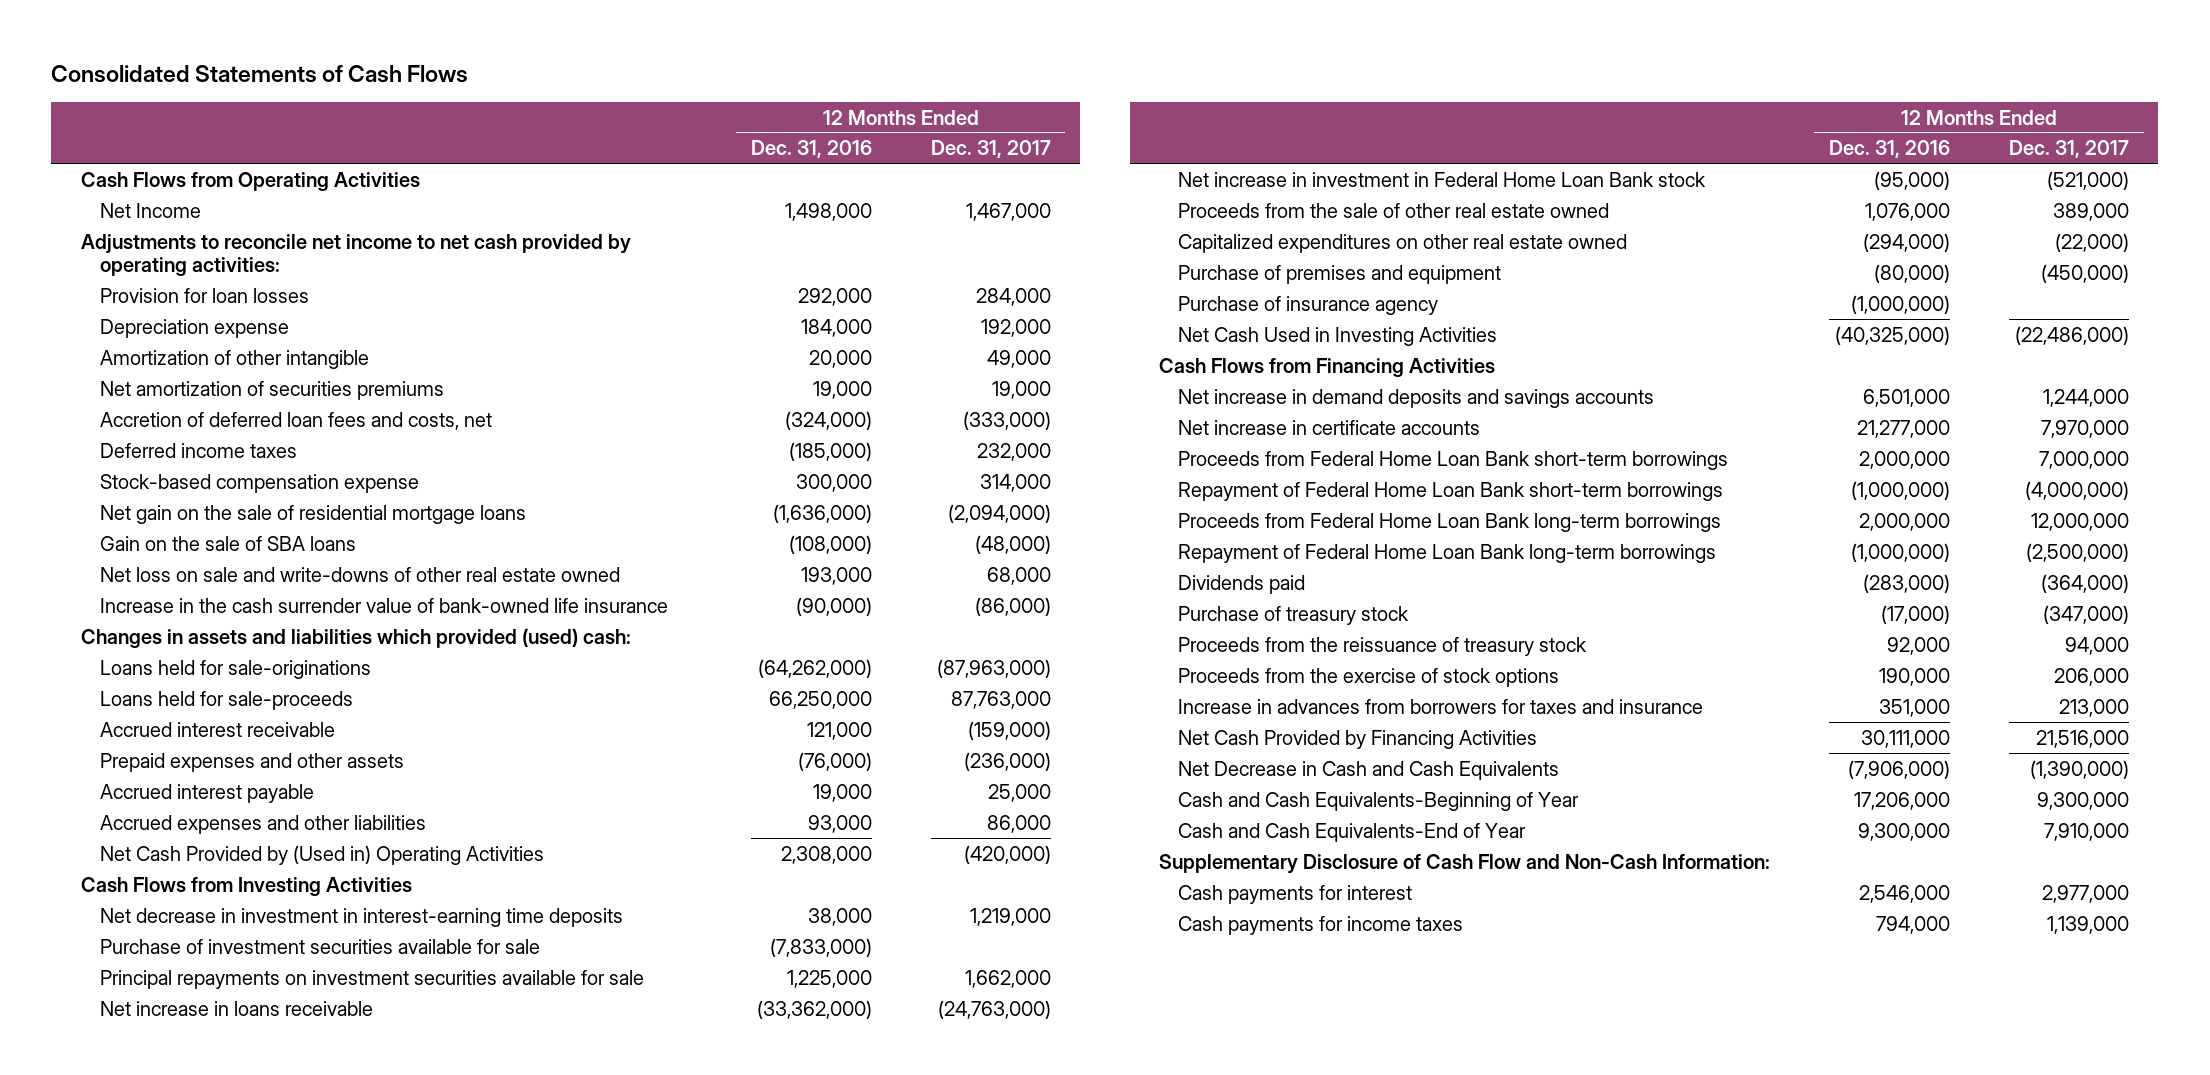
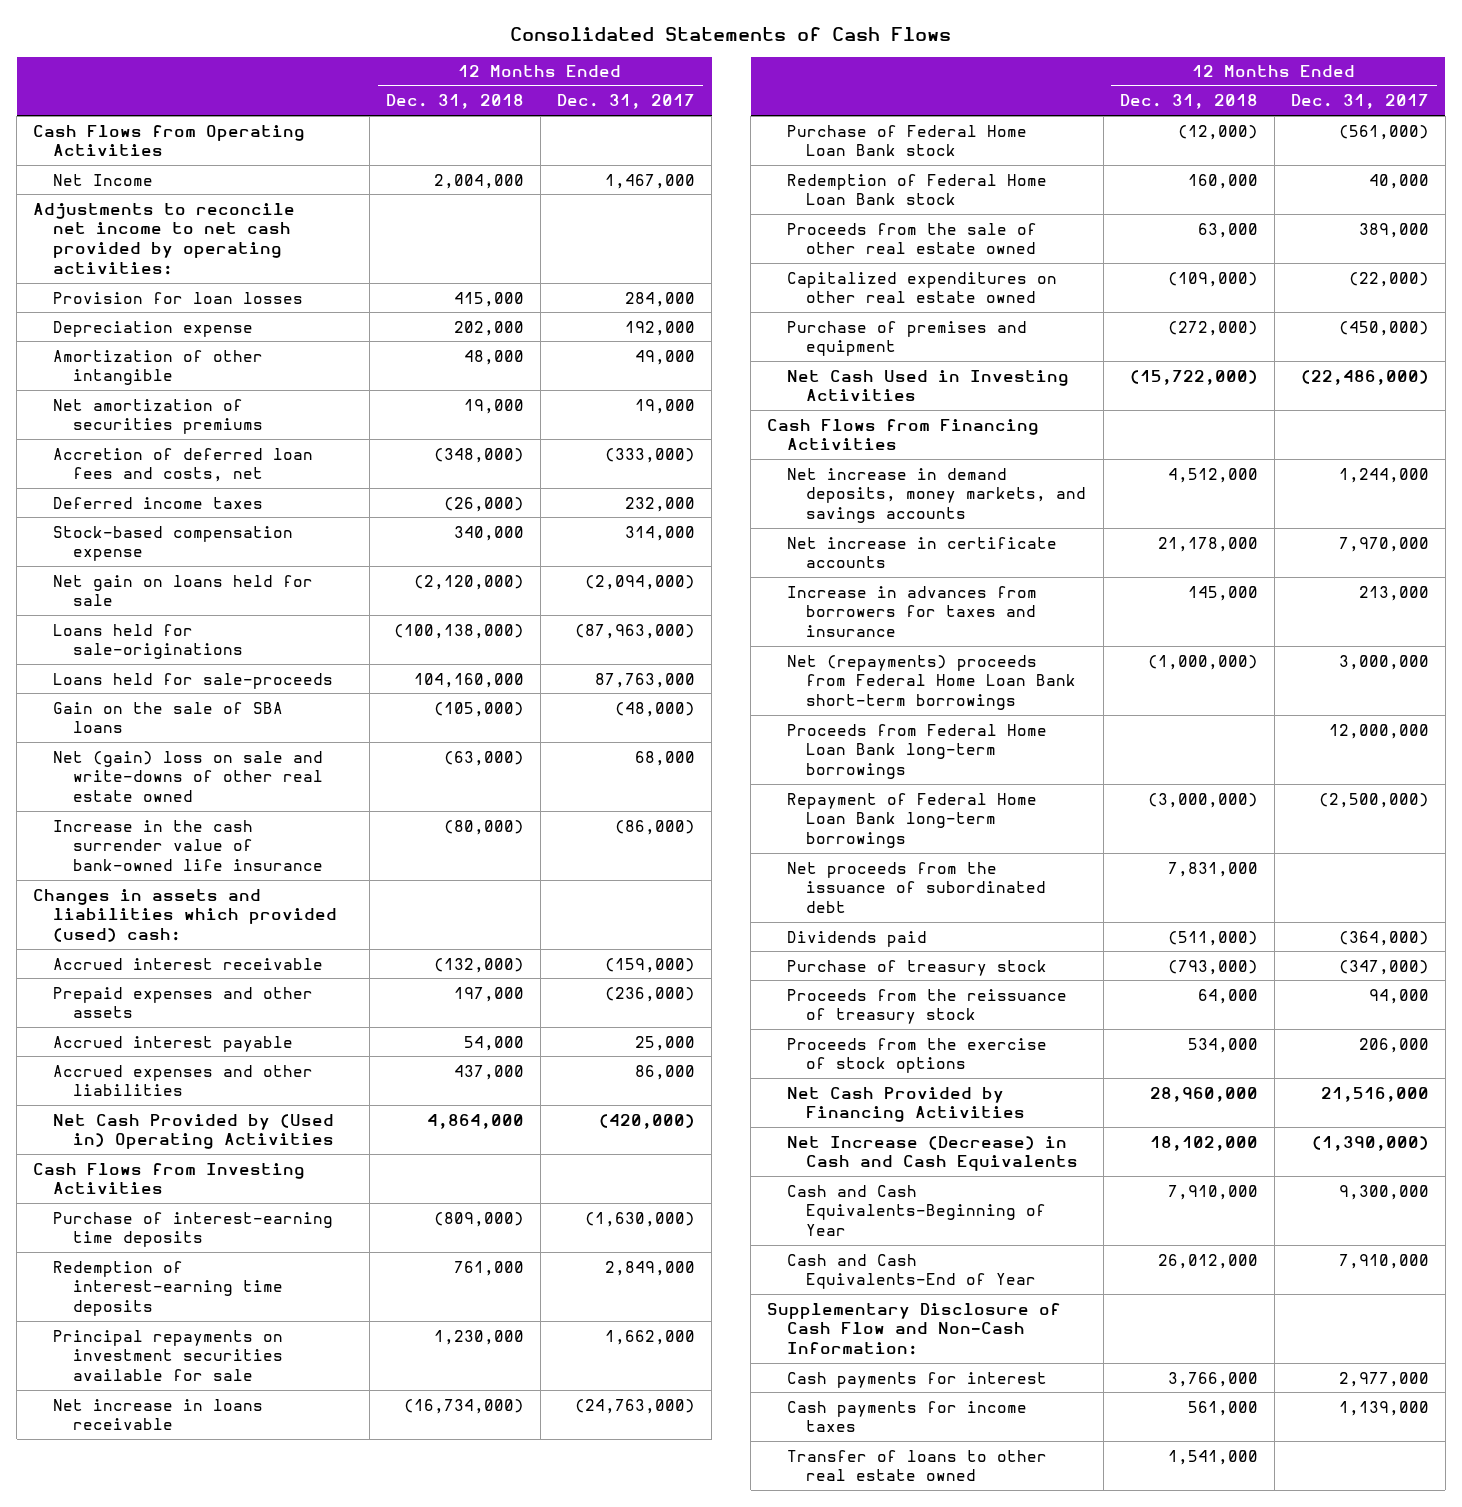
[750,140,872,159] Dec. 31, 2016 -> none
none -> [385,94,524,110] Dec. 31, 2018
[99,504,526,524] Net gain on the sale of residential mortgage loans -> [53,574,314,607] Net gain on loans held for sale
[99,659,371,679] Loans held for sale-originations -> [53,623,243,660] Loans held for sale-originations
[99,690,353,710] Loans held for sale-proceeds -> [53,672,334,689] Loans held for sale-proceeds
[99,566,620,582] Net loss on sale and write-downs of other real estate owned -> [53,750,324,803] Net (gain) loss on sale and write-downs of other real estate owned
[99,907,623,927] Net decrease in investment in interest-earning time deposits -> none
[99,938,540,954] Purchase of investment securities available for sale -> none
none -> [53,1211,334,1248] Purchase of interest-earning time deposits
none -> [53,1260,283,1317] Redemption of interest-earning time deposits
[1177,171,1706,187] Net increase in investment in Federal Home Loan Bank stock -> none
none -> [786,124,1027,157] Purchase of Federal Home Loan Bank stock
none -> [786,173,1047,206] Redemption of Federal Home Loan Bank stock
[1177,295,1438,315] Purchase of insurance agency -> none
[1177,388,1654,408] Net increase in demand deposits and savings accounts -> [786,467,1087,524] Net increase in demand deposits, money markets, and savings accounts
[1177,481,1723,501] Repayment of Federal Home Loan Bank short-term borrowings -> none
[1177,698,1703,714] Increase in advances from borrowers for taxes and insurance -> [786,585,1037,638] Increase in advances from borrowers for taxes and insurance
[1177,450,1728,470] Proceeds from Federal Home Loan Bank short-term borrowings -> [786,654,1077,711] Net (repayments) proceeds from Federal Home Loan Bank short-term borrowings
[2038,450,2129,469] 7,000,000 -> [1338,654,1429,670] 3,000,000
none -> [786,861,1047,914] Net proceeds from the issuance of subordinated debt
[1177,760,1559,780] Net Decrease in Cash and Cash Equivalents -> [786,1135,1079,1172] Net Increase (Decrease) in Cash and Cash Equivalents
none -> [786,1449,1047,1482] Transfer of loans to other real estate owned

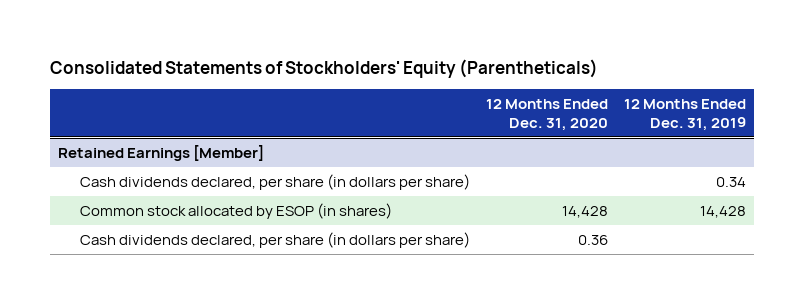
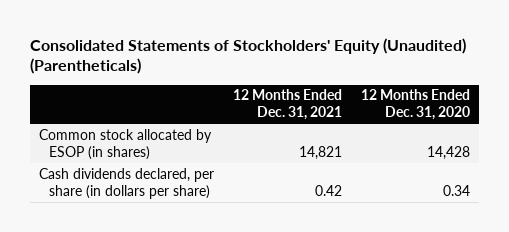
[50,58,599,78] Consolidated Statements of Stockholders' Equity (Parentheticals) -> [29,37,466,75] Consolidated Statements of Stockholders' Equity (Unaudited) (Parentheticals)
[623,98,746,131] 12 Months Ended Dec. 31, 2019 -> none
none -> [233,89,343,121] 12 Months Ended Dec. 31, 2021
[58,144,265,161] Retained Earnings [Member] -> none
[79,173,470,190] Cash dividends declared, per share (in dollars per share) -> none
[577,234,608,245] 0.36 -> [442,184,470,196] 0.34

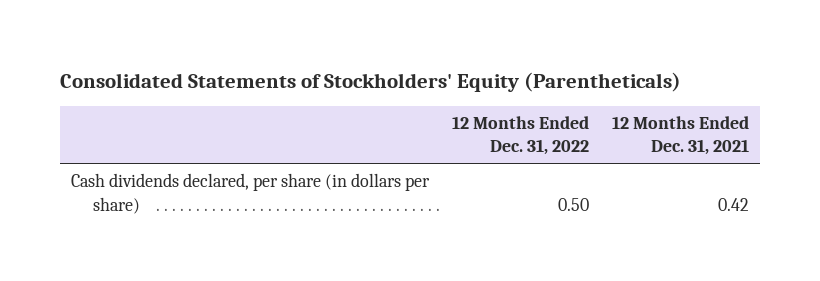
[29,37,466,75] Consolidated Statements of Stockholders' Equity (Unaudited) (Parentheticals) -> [59,71,681,92] Consolidated Statements of Stockholders' Equity (Parentheticals)
[360,89,470,121] 12 Months Ended Dec. 31, 2020 -> none
none -> [451,116,589,156] 12 Months Ended Dec. 31, 2022
[39,128,213,160] Common stock allocated by ESOP (in shares) -> none

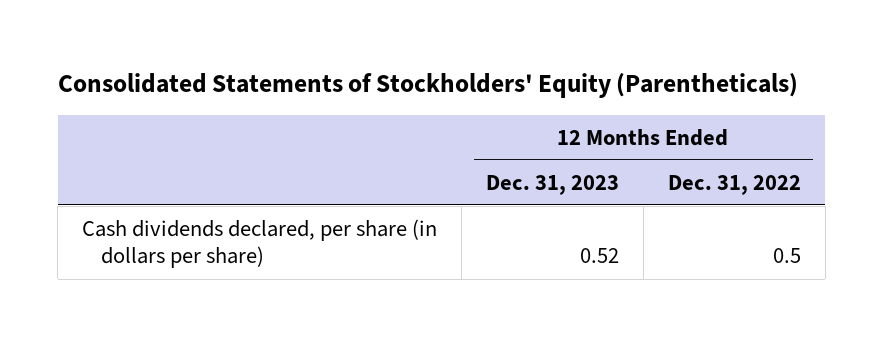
[611,116,749,156] 12 Months Ended Dec. 31, 2021 -> none
none -> [485,174,619,195] Dec. 31, 2023
[557,197,589,211] 0.50 -> [772,248,801,264] 0.5

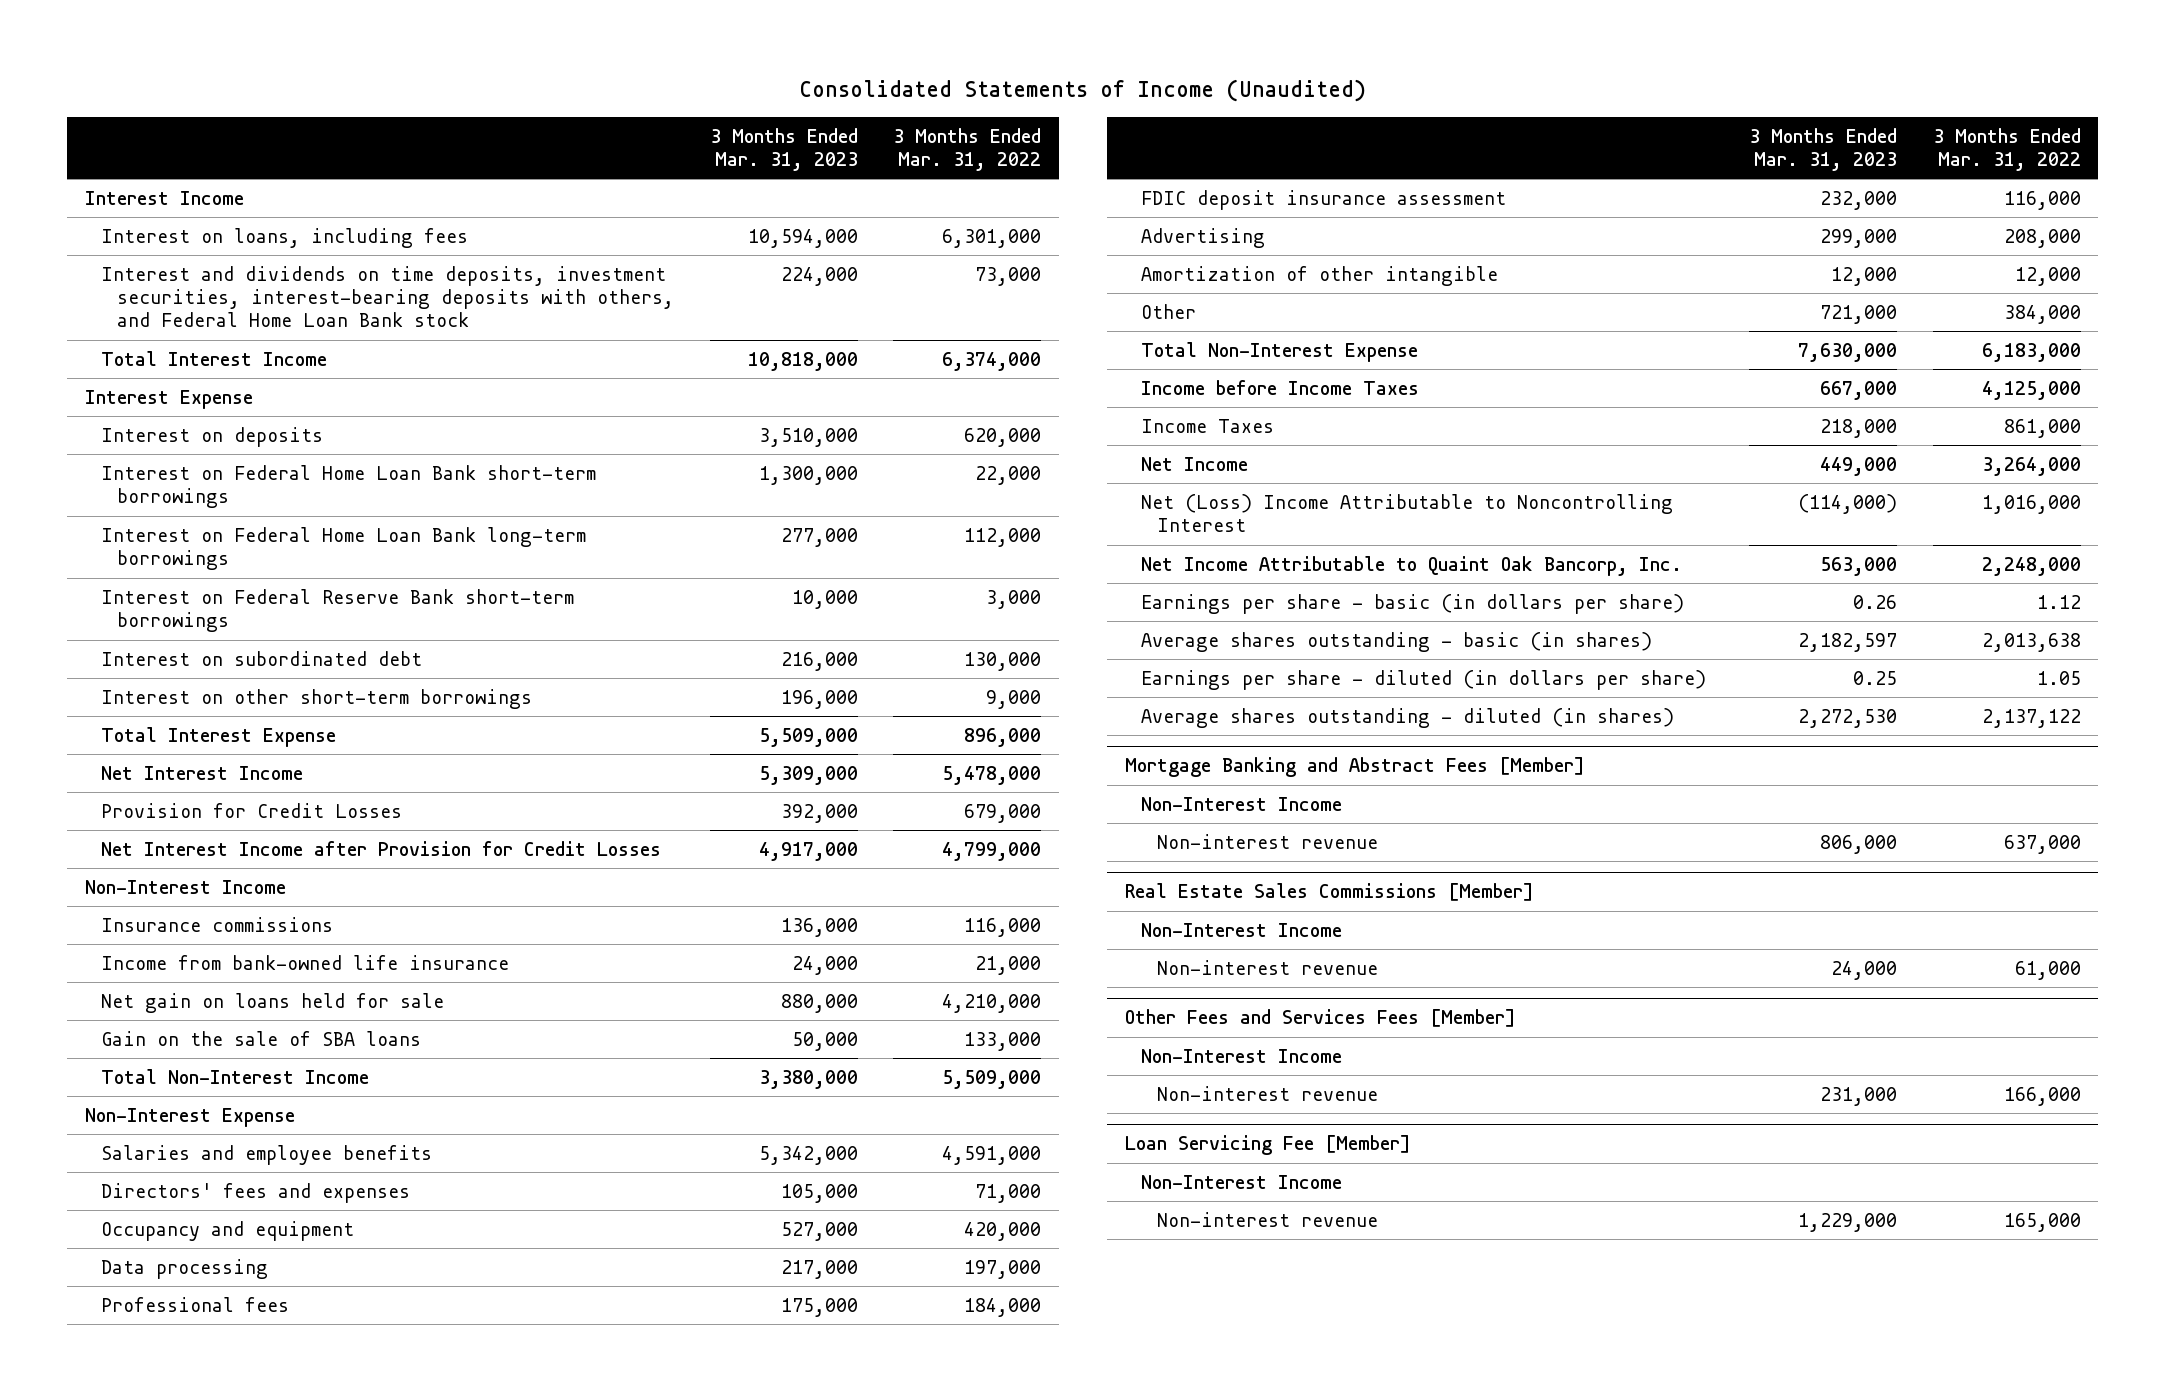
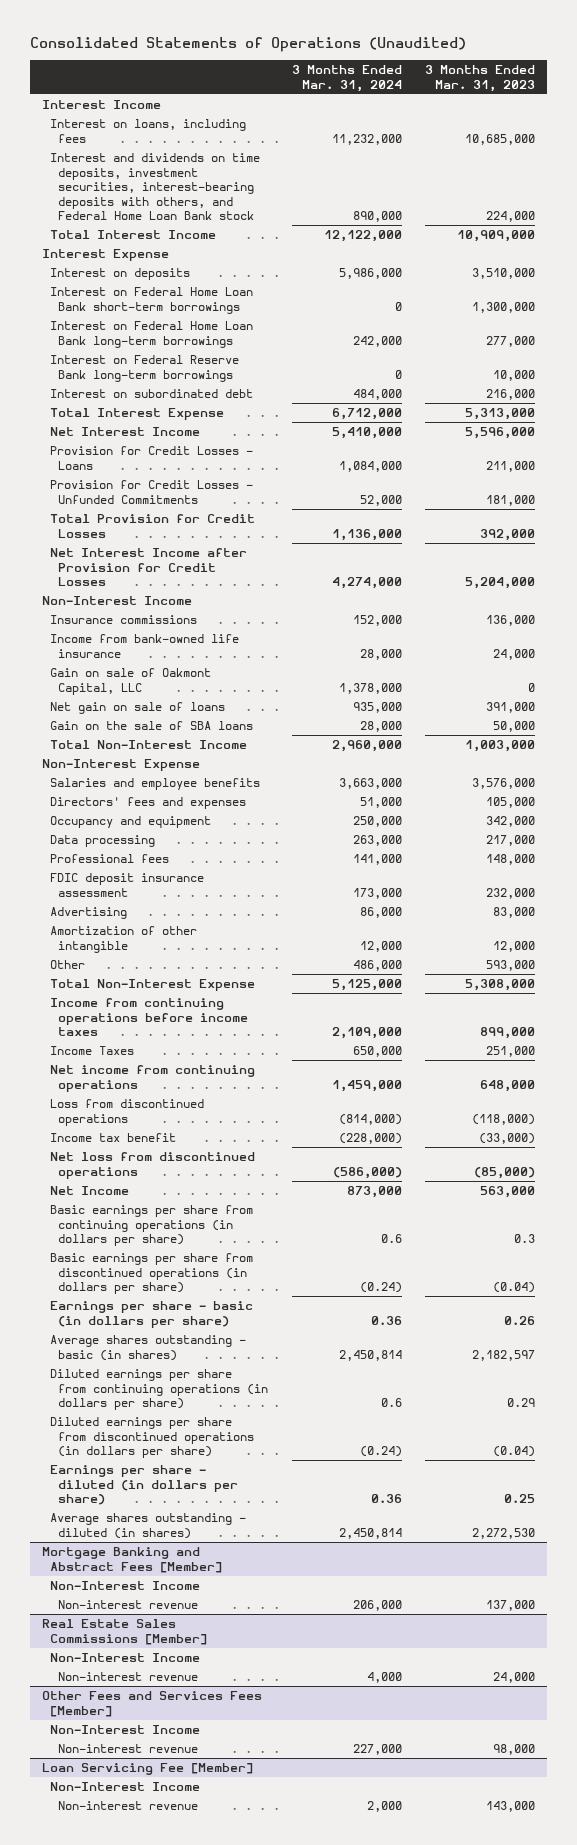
[798,79,1366,103] Consolidated Statements of Income (Unaudited) -> [30,37,467,53] Consolidated Statements of Operations (Unaudited)
[893,127,1042,171] 3 Months Ended Mar. 31, 2022 -> none
none -> [291,65,402,92] 3 Months Ended Mar. 31, 2024
[747,228,858,248] 10,594,000 -> [465,133,536,145] 10,685,000
[747,351,858,371] 10,818,000 -> [457,230,536,243] 10,909,000
[101,588,575,633] Interest on Federal Reserve Bank short-term borrowings -> [50,355,240,382] Interest on Federal Reserve Bank long-term borrowings
[101,688,533,709] Interest on other short-term borrowings -> none
[758,727,858,747] 5,509,000 -> [465,408,536,421] 5,313,000
[758,765,858,785] 5,309,000 -> [465,427,536,440] 5,596,000
none -> [50,446,254,470] Provision for Credit Losses - Loans
none -> [50,480,254,504] Provision for Credit Losses - Unfunded Commitments
[101,802,403,818] Provision for Credit Losses -> [50,514,256,538] Total Provision for Credit Losses
[758,841,858,861] 4,917,000 -> [465,577,536,590] 5,204,000
none -> [50,668,212,695] Gain on sale of Oakmont Capital, LLC
[101,992,445,1013] Net gain on loans held for sale -> [50,702,226,715] Net gain on sale of loans
[780,993,858,1013] 880,000 -> [486,702,536,714] 391,000
[758,1069,858,1089] 3,380,000 -> [465,740,536,753] 1,003,000
[758,1145,858,1165] 5,342,000 -> [472,778,536,790] 3,576,000
[780,1221,858,1241] 527,000 -> [486,816,536,828] 342,000
[780,1297,858,1317] 175,000 -> [486,854,536,866] 148,000
[1820,228,1898,248] 299,000 -> [493,907,536,919] 83,000
[1140,493,1673,533] Net (Loss) Income Attributable to Noncontrolling Interest -> none
[1140,555,1682,576] Net Income Attributable to Quaint Oak Bancorp, Inc. -> none
[1820,304,1898,324] 721,000 -> [486,960,536,972] 593,000
[1798,342,1898,362] 7,630,000 -> [465,979,536,992] 5,308,000
[1140,379,1419,395] Income before Income Taxes -> [50,998,249,1037] Income from continuing operations before income taxes
[1820,380,1898,400] 667,000 -> [480,1027,536,1040] 899,000
[1820,418,1898,438] 218,000 -> [486,1046,536,1058] 251,000
none -> [50,1065,256,1092] Net income from continuing operations
none -> [50,1099,205,1126] Loss from discontinued operations
none -> [50,1133,177,1143] Income tax benefit
none -> [50,1152,256,1179] Net loss from discontinued operations
[1820,456,1898,476] 449,000 -> [480,1186,536,1199] 563,000
none -> [50,1205,254,1247] Basic earnings per share from continuing operations (in dollars per share)
none -> [50,1253,254,1295] Basic earnings per share from discontinued operations (in dollars per share)
none -> [50,1369,269,1411] Diluted earnings per share from continuing operations (in dollars per share)
none -> [50,1417,255,1459] Diluted earnings per share from discontinued operations (in dollars per share)
[1820,834,1898,854] 806,000 -> [486,1600,536,1612] 137,000
[1820,1086,1898,1106] 231,000 -> [493,1744,536,1756] 98,000
[1798,1212,1898,1232] 1,229,000 -> [486,1801,536,1813] 143,000

